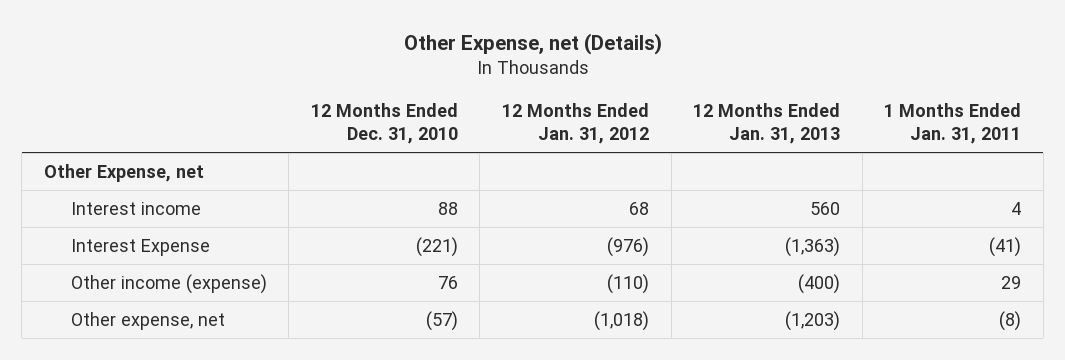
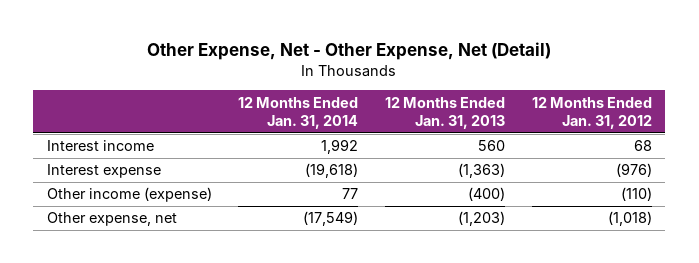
[403,32,662,55] Other Expense, net (Details) -> [147,42,552,61] Other Expense, Net - Other Expense, Net (Detail)
[310,102,458,144] 12 Months Ended Dec. 31, 2010 -> none
[884,102,1022,144] 1 Months Ended Jan. 31, 2011 -> none
none -> [238,96,359,130] 12 Months Ended Jan. 31, 2014
[44,163,205,182] Other Expense, net -> none
[70,238,210,256] Interest Expense -> [46,164,161,179] Interest expense

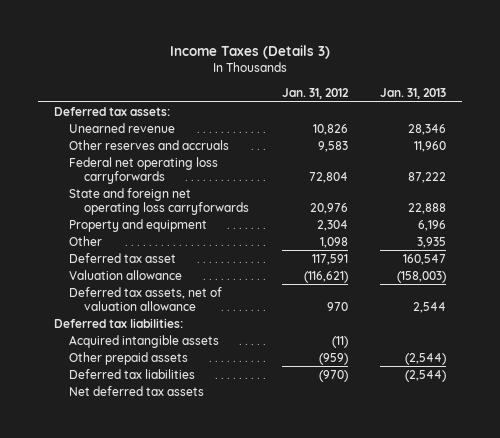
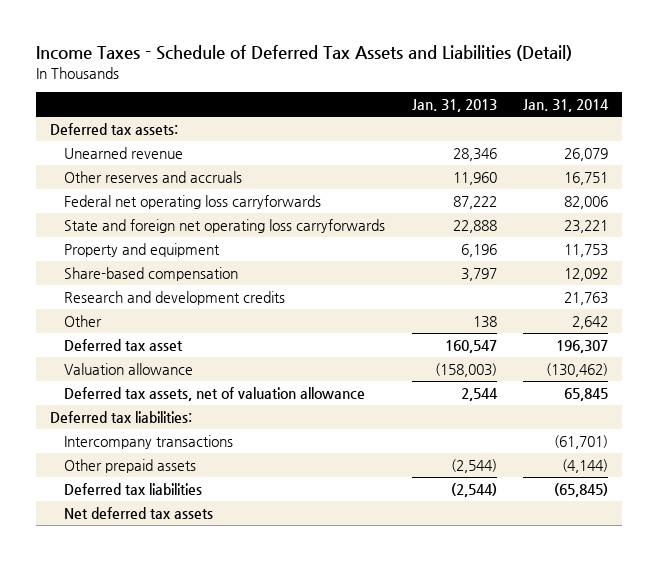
[169,45,330,60] Income Taxes (Details 3) -> [36,45,573,62] Income Taxes - Schedule of Deferred Tax Assets and Liabilities (Detail)
[281,88,349,100] Jan. 31, 2012 -> none
none -> [523,99,610,113] Jan. 31, 2014
none -> [63,267,238,282] Share-based compensation
none -> [63,291,285,306] Research and development credits
[416,236,446,248] 3,935 -> [472,316,497,329] 138
[69,334,220,348] Acquired intangible assets -> none
none -> [63,435,233,450] Intercompany transactions

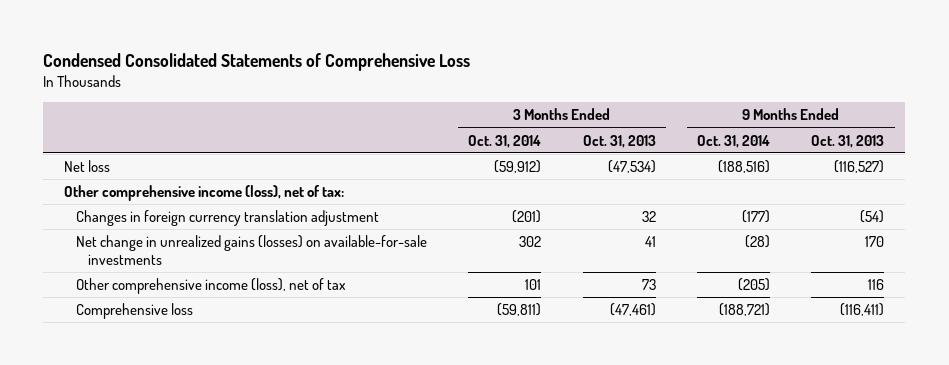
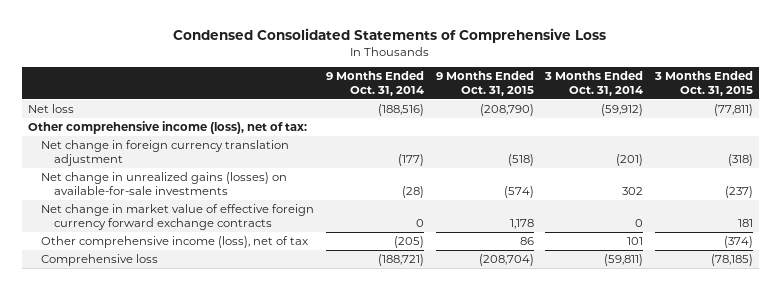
[582,134,656,148] Oct. 31, 2013 -> none
[811,134,885,148] Oct. 31, 2013 -> none
none -> [435,71,534,97] 9 Months Ended Oct. 31, 2015
none -> [654,71,754,97] 3 Months Ended Oct. 31, 2015
[76,210,380,227] Changes in foreign currency translation adjustment -> [40,140,289,166] Net change in foreign currency translation adjustment
none -> [40,204,314,230] Net change in market value of effective foreign currency forward exchange contracts

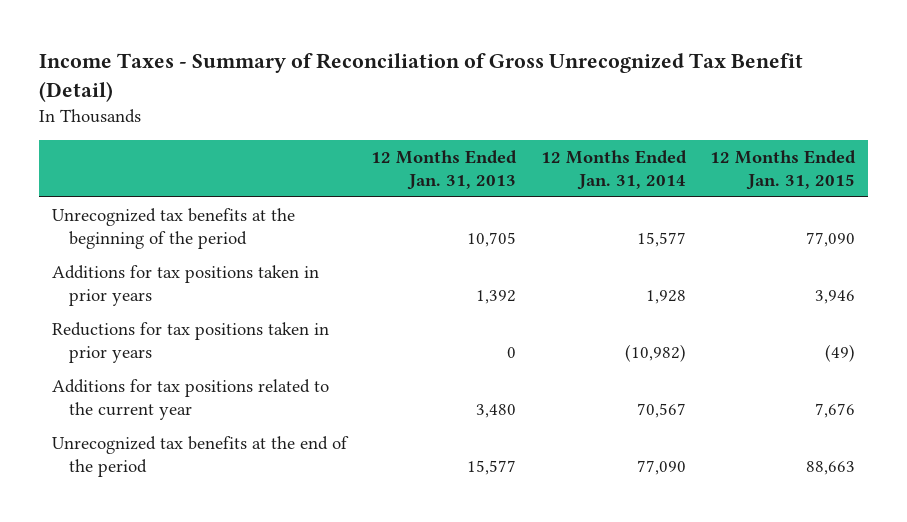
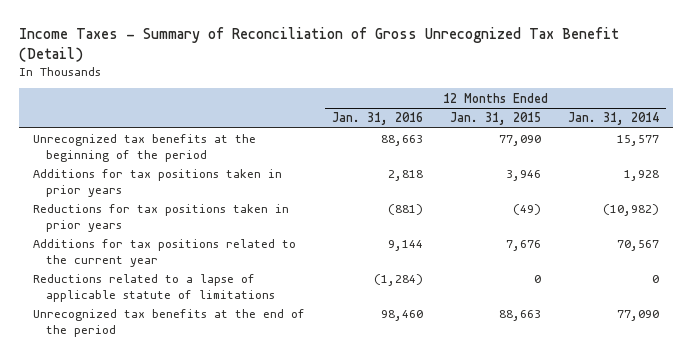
[371,150,518,190] 12 Months Ended Jan. 31, 2013 -> none
none -> [331,112,423,126] Jan. 31, 2016
none -> [32,274,275,302] Reductions related to a lapse of applicable statute of limitations

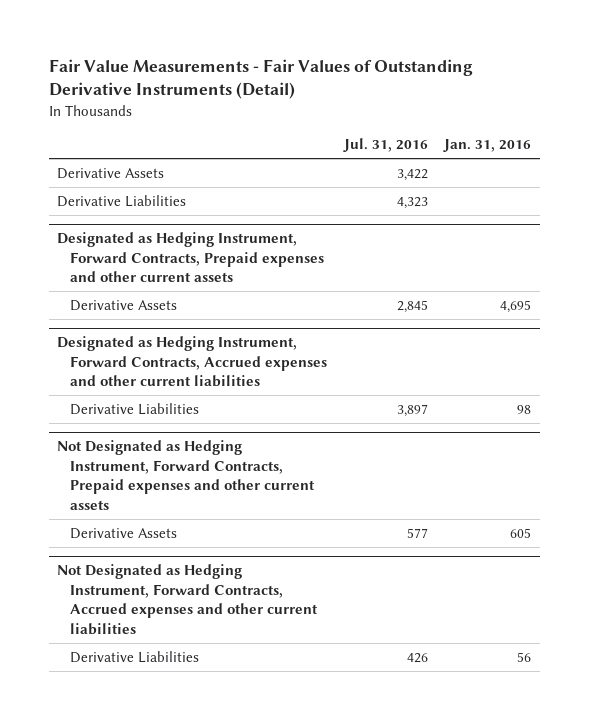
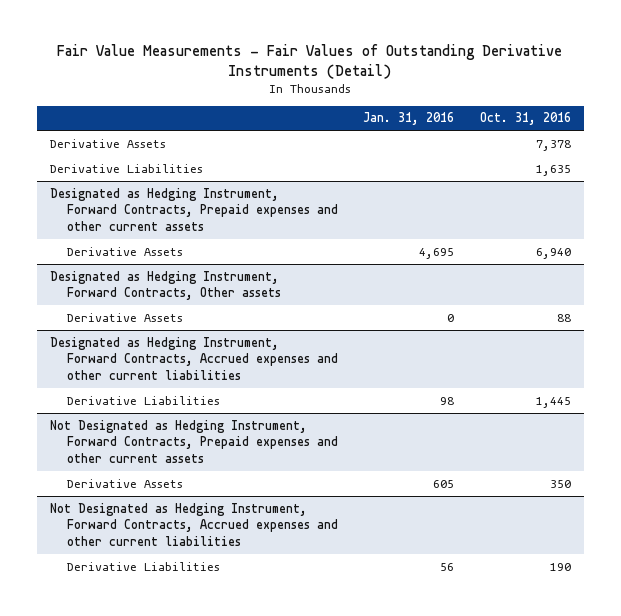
[342,138,428,153] Jul. 31, 2016 -> none
none -> [479,112,571,126] Oct. 31, 2016
none -> [49,270,281,301] Designated as Hedging Instrument, Forward Contracts, Other assets
none -> [66,312,183,322] Derivative Assets

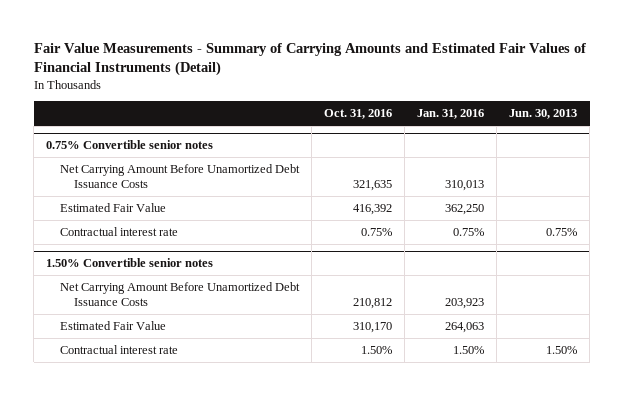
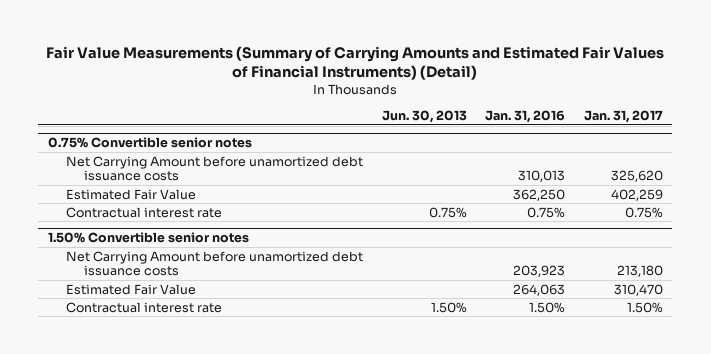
[33,42,586,77] Fair Value Measurements - Summary of Carrying Amounts and Estimated Fair Values of Financial Instruments (Detail) -> [46,45,665,80] Fair Value Measurements (Summary of Carrying Amounts and Estimated Fair Values of Financial Instruments) (Detail)
[324,109,393,120] Oct. 31, 2016 -> none
none -> [583,109,663,123] Jan. 31, 2017
[60,163,301,188] Net Carrying Amount Before Unamortized Debt Issuance Costs -> [65,155,363,182] Net Carrying Amount before unamortized debt issuance costs
[60,281,301,306] Net Carrying Amount Before Unamortized Debt Issuance Costs -> [65,250,363,277] Net Carrying Amount before unamortized debt issuance costs

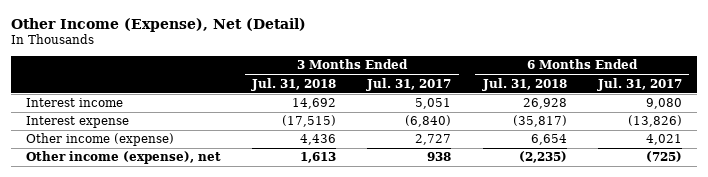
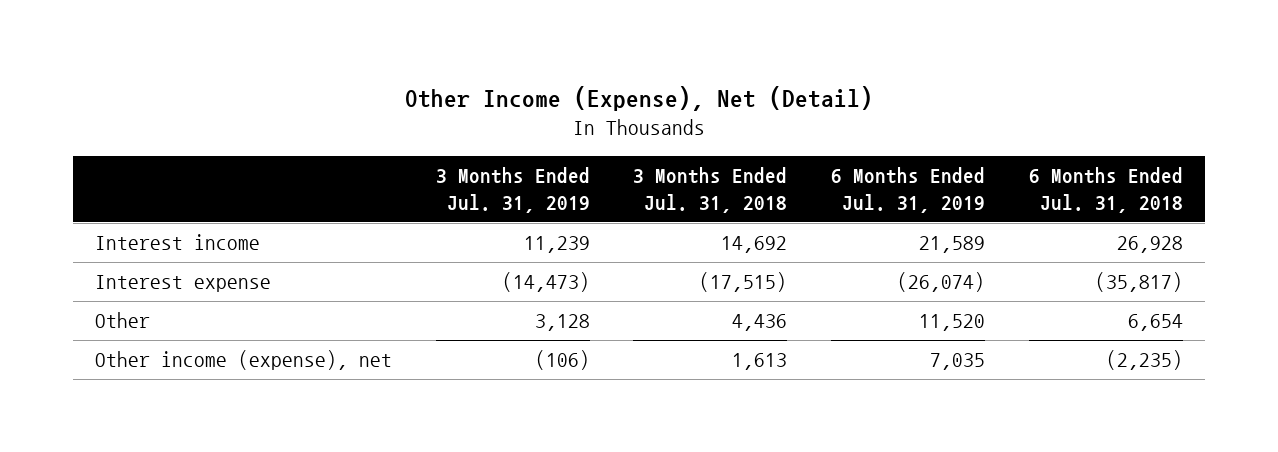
[366,77,452,91] Jul. 31, 2017 -> none
[596,77,682,91] Jul. 31, 2017 -> none
none -> [435,167,590,213] 3 Months Ended Jul. 31, 2019
none -> [831,167,986,213] 6 Months Ended Jul. 31, 2019
[26,133,175,147] Other income (expense) -> [94,312,150,329] Other

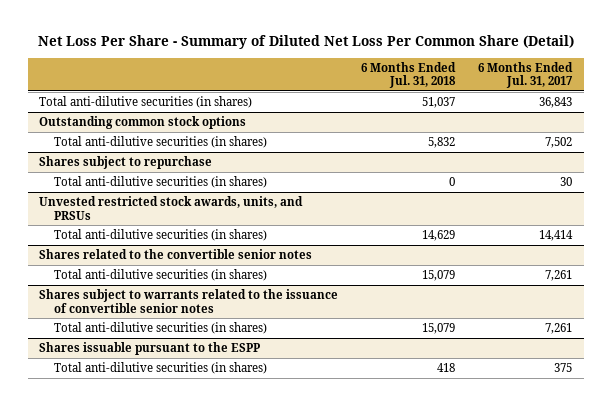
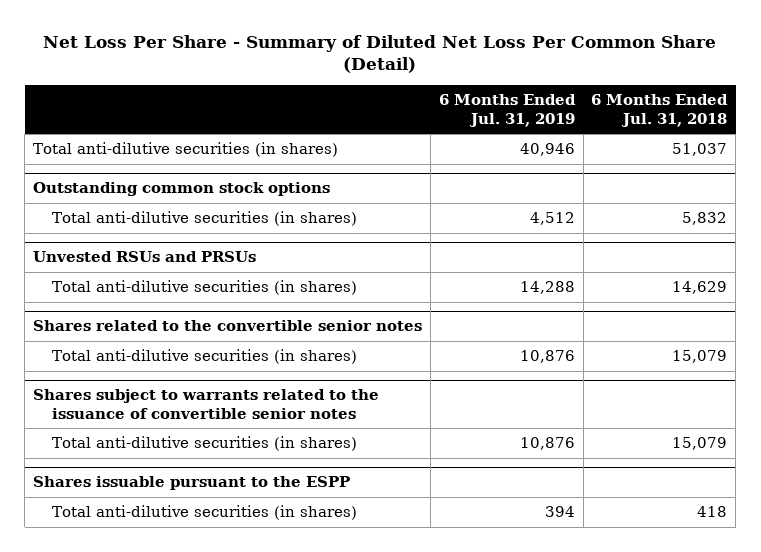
[478,61,574,89] 6 Months Ended Jul. 31, 2017 -> none
none -> [438,94,576,127] 6 Months Ended Jul. 31, 2019
[39,156,213,170] Shares subject to repurchase -> none
[54,176,268,189] Total anti-dilutive securities (in shares) -> none
[39,196,304,220] Unvested restricted stock awards, units, and PRSUs -> [33,251,257,263] Unvested RSUs and PRSUs

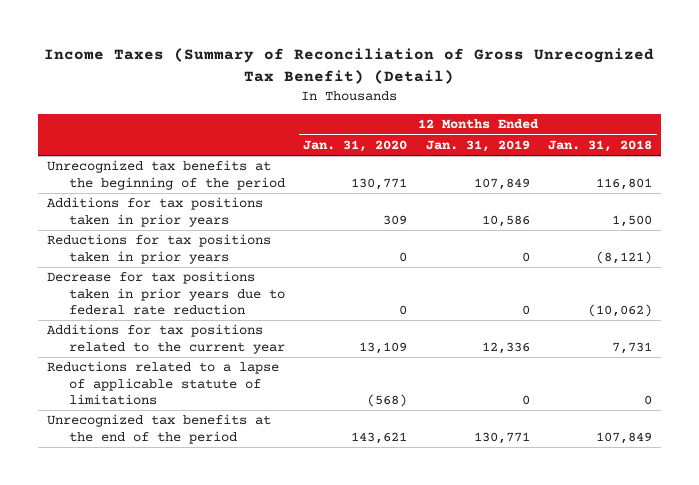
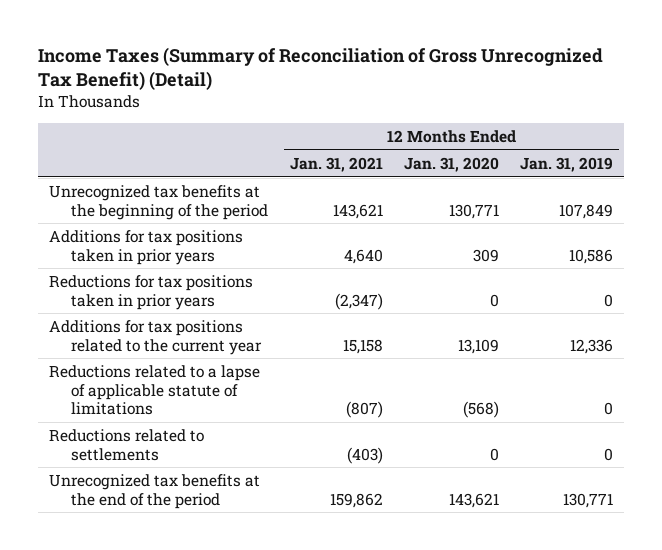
[548,140,653,153] Jan. 31, 2018 -> none
none -> [289,156,383,172] Jan. 31, 2021
[46,271,285,316] Decrease for tax positions taken in prior years due to federal rate reduction -> none
none -> [48,429,204,461] Reductions related to settlements

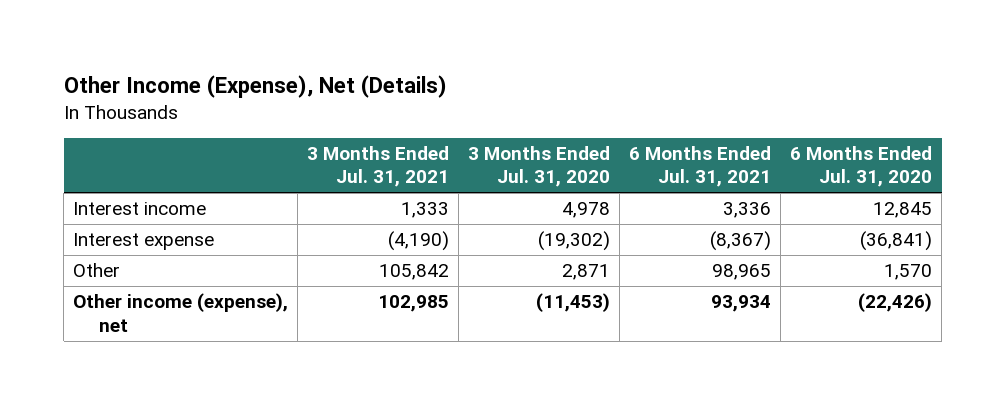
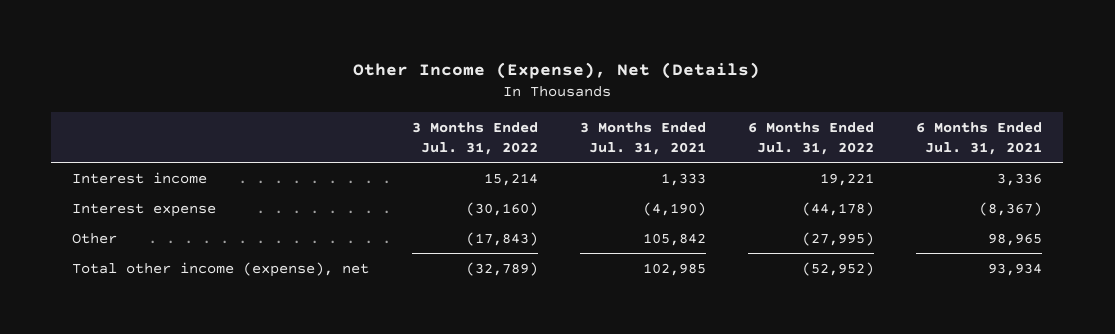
[468,145,611,188] 3 Months Ended Jul. 31, 2020 -> none
[790,145,933,188] 6 Months Ended Jul. 31, 2020 -> none
none -> [411,121,538,155] 3 Months Ended Jul. 31, 2022
none -> [747,121,874,155] 6 Months Ended Jul. 31, 2022
[73,293,289,332] Other income (expense), net -> [72,261,370,277] Total other income (expense), net

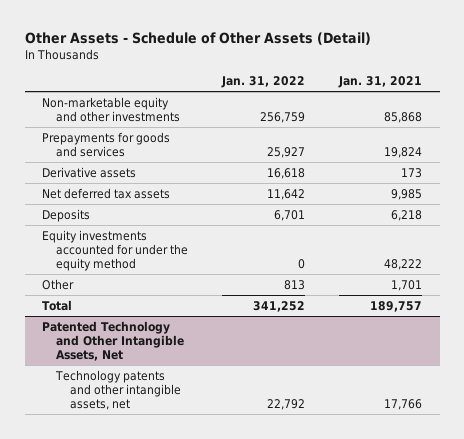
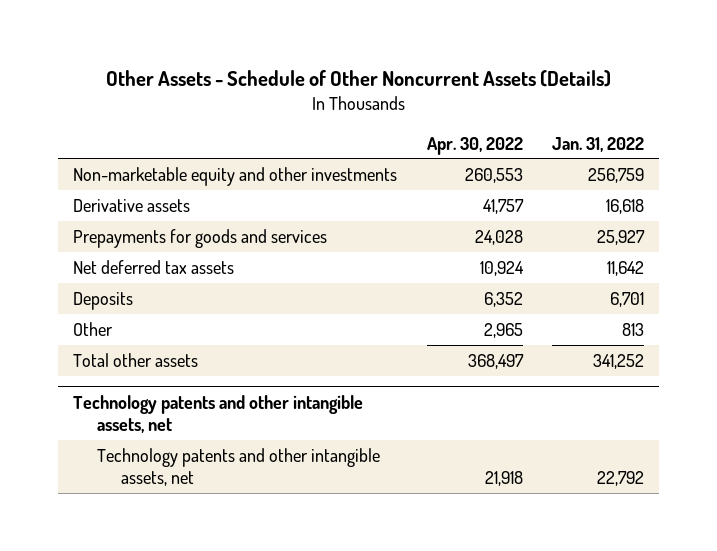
[24,31,371,45] Other Assets - Schedule of Other Assets (Detail) -> [105,69,611,87] Other Assets - Schedule of Other Noncurrent Assets (Details)
[338,76,423,89] Jan. 31, 2021 -> none
none -> [426,136,523,155] Apr. 30, 2022
[41,131,170,158] Prepayments for goods and services -> [72,229,327,249] Prepayments for goods and services
[41,229,188,272] Equity investments accounted for under the equity method -> none
[41,299,72,311] Total -> [72,353,198,368] Total other assets
[41,320,184,362] Patented Technology and Other Intangible Assets, Net -> [72,394,363,433] Technology patents and other intangible assets, net

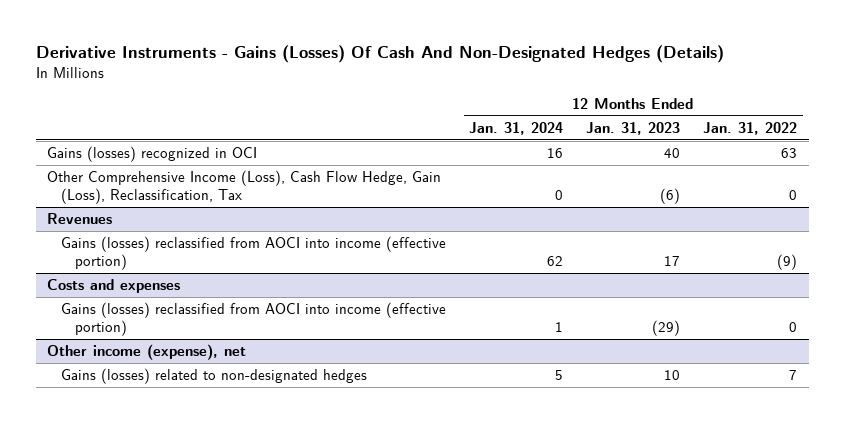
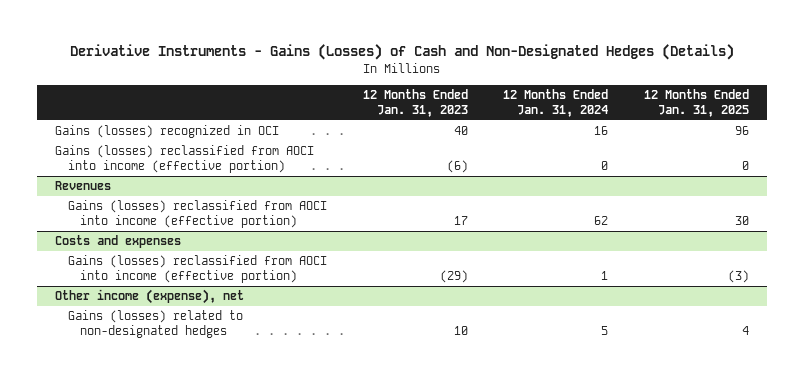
[35,45,724,64] Derivative Instruments - Gains (Losses) Of Cash And Non-Designated Hedges (Details) -> [70,44,735,61] Derivative Instruments - Gains (Losses) of Cash and Non-Designated Hedges (Details)
[703,121,798,135] Jan. 31, 2022 -> none
none -> [644,88,750,117] 12 Months Ended Jan. 31, 2025
[47,169,442,204] Other Comprehensive Income (Loss), Cash Flow Hedge, Gain (Loss), Reclassification, Tax -> [55,145,315,174] Gains (losses) reclassified from AOCI into income (effective portion)

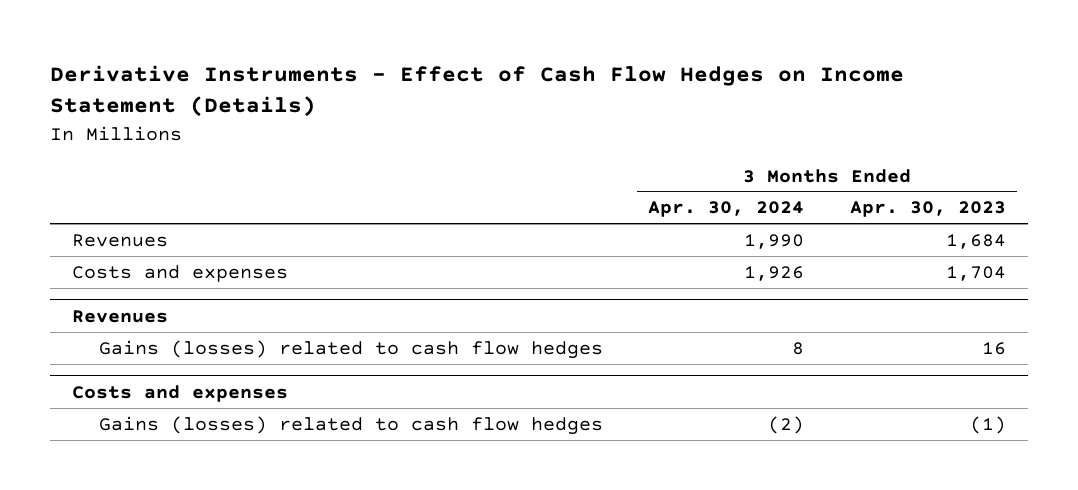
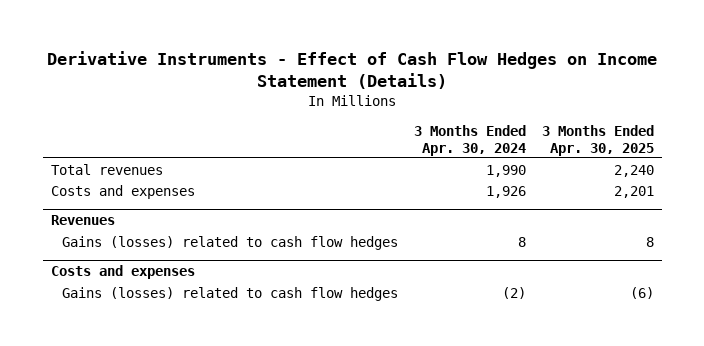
[849,201,1006,218] Apr. 30, 2023 -> none
none -> [541,124,654,156] 3 Months Ended Apr. 30, 2025
[72,233,169,247] Revenues -> [50,163,163,175] Total revenues

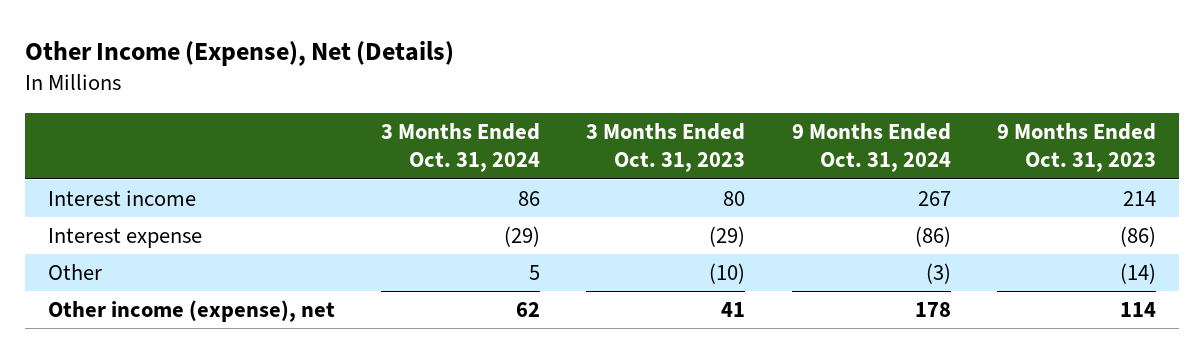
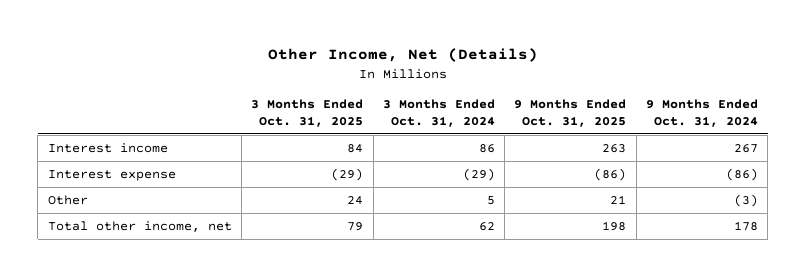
[25,40,455,66] Other Income (Expense), Net (Details) -> [267,48,538,63] Other Income, Net (Details)
[586,122,746,173] 3 Months Ended Oct. 31, 2023 -> none
[996,122,1156,173] 9 Months Ended Oct. 31, 2023 -> none
none -> [251,99,364,128] 3 Months Ended Oct. 31, 2025
none -> [514,99,627,128] 9 Months Ended Oct. 31, 2025
[48,300,336,323] Other income (expense), net -> [47,220,232,232] Total other income, net

